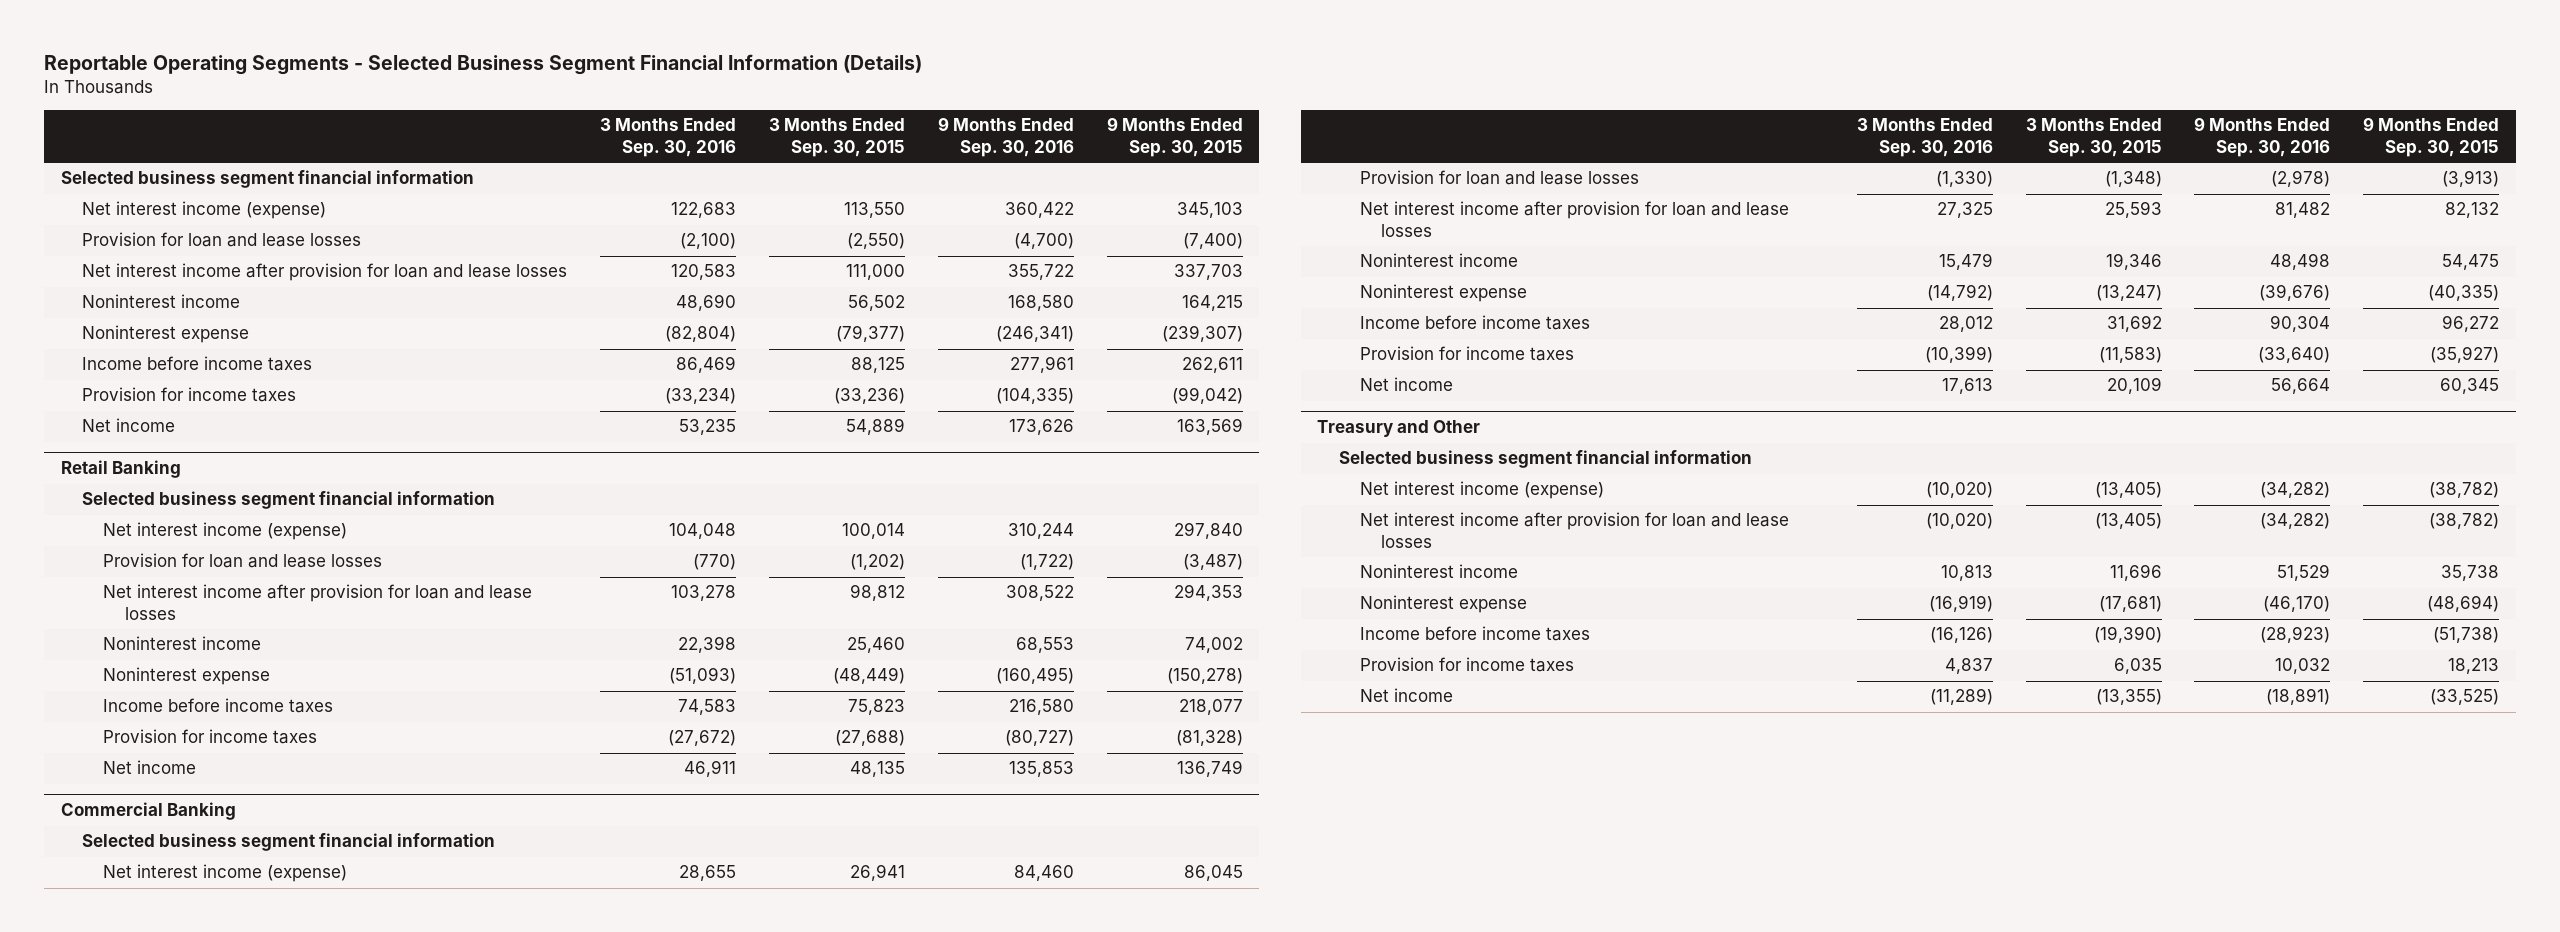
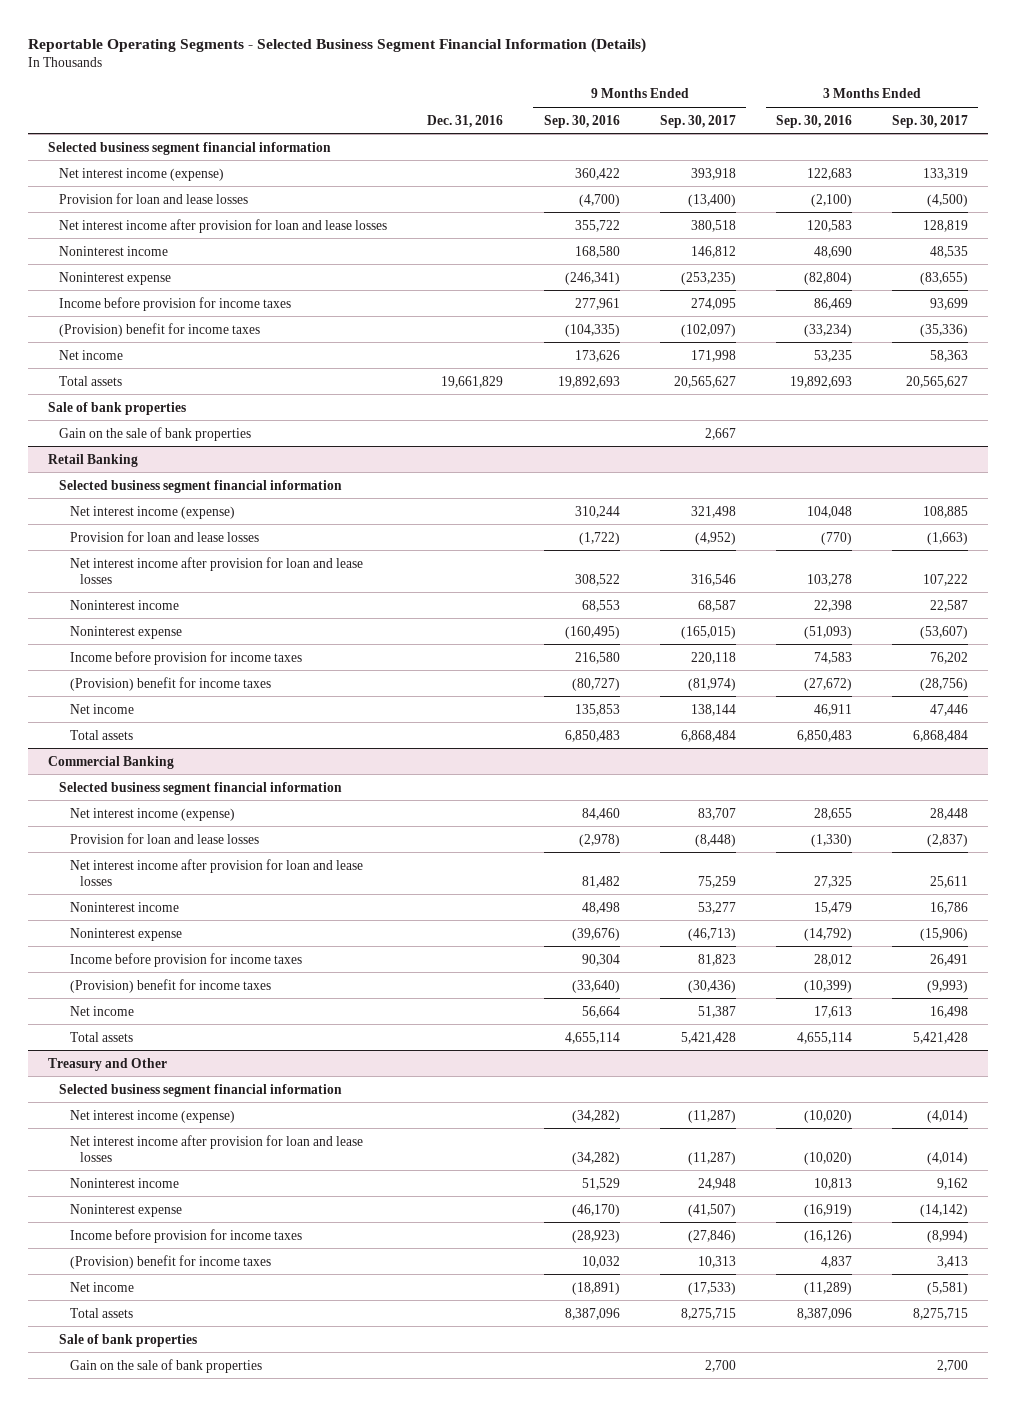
[768,118,905,157] 3 Months Ended Sep. 30, 2015 -> none
[1106,117,1243,157] 9 Months Ended Sep. 30, 2015 -> none
none -> [427,114,504,128] Dec. 31, 2016
none -> [659,114,736,128] Sep. 30, 2017
none -> [892,114,969,128] Sep. 30, 2017
[82,356,313,372] Income before income taxes -> [59,296,292,311] Income before provision for income taxes
[82,387,297,403] Provision for income taxes -> [59,322,261,337] (Provision) benefit for income taxes
none -> [59,375,123,386] Total assets
none -> [48,401,187,415] Sale of bank properties
none -> [59,426,252,441] Gain on the sale of bank properties
[103,698,334,714] Income before income taxes -> [69,650,302,665] Income before provision for income taxes
[103,729,318,745] Provision for income taxes -> [69,676,271,691] (Provision) benefit for income taxes
none -> [69,729,133,740] Total assets
[1360,315,1591,331] Income before income taxes -> [69,952,302,967] Income before provision for income taxes
[1360,346,1575,362] Provision for income taxes -> [69,978,271,993] (Provision) benefit for income taxes
none -> [69,1031,133,1042] Total assets
[1360,626,1591,642] Income before income taxes -> [69,1228,302,1243] Income before provision for income taxes
[1360,657,1575,673] Provision for income taxes -> [69,1254,271,1269] (Provision) benefit for income taxes
none -> [69,1307,133,1318] Total assets
none -> [59,1333,198,1347] Sale of bank properties
none -> [69,1358,262,1373] Gain on the sale of bank properties

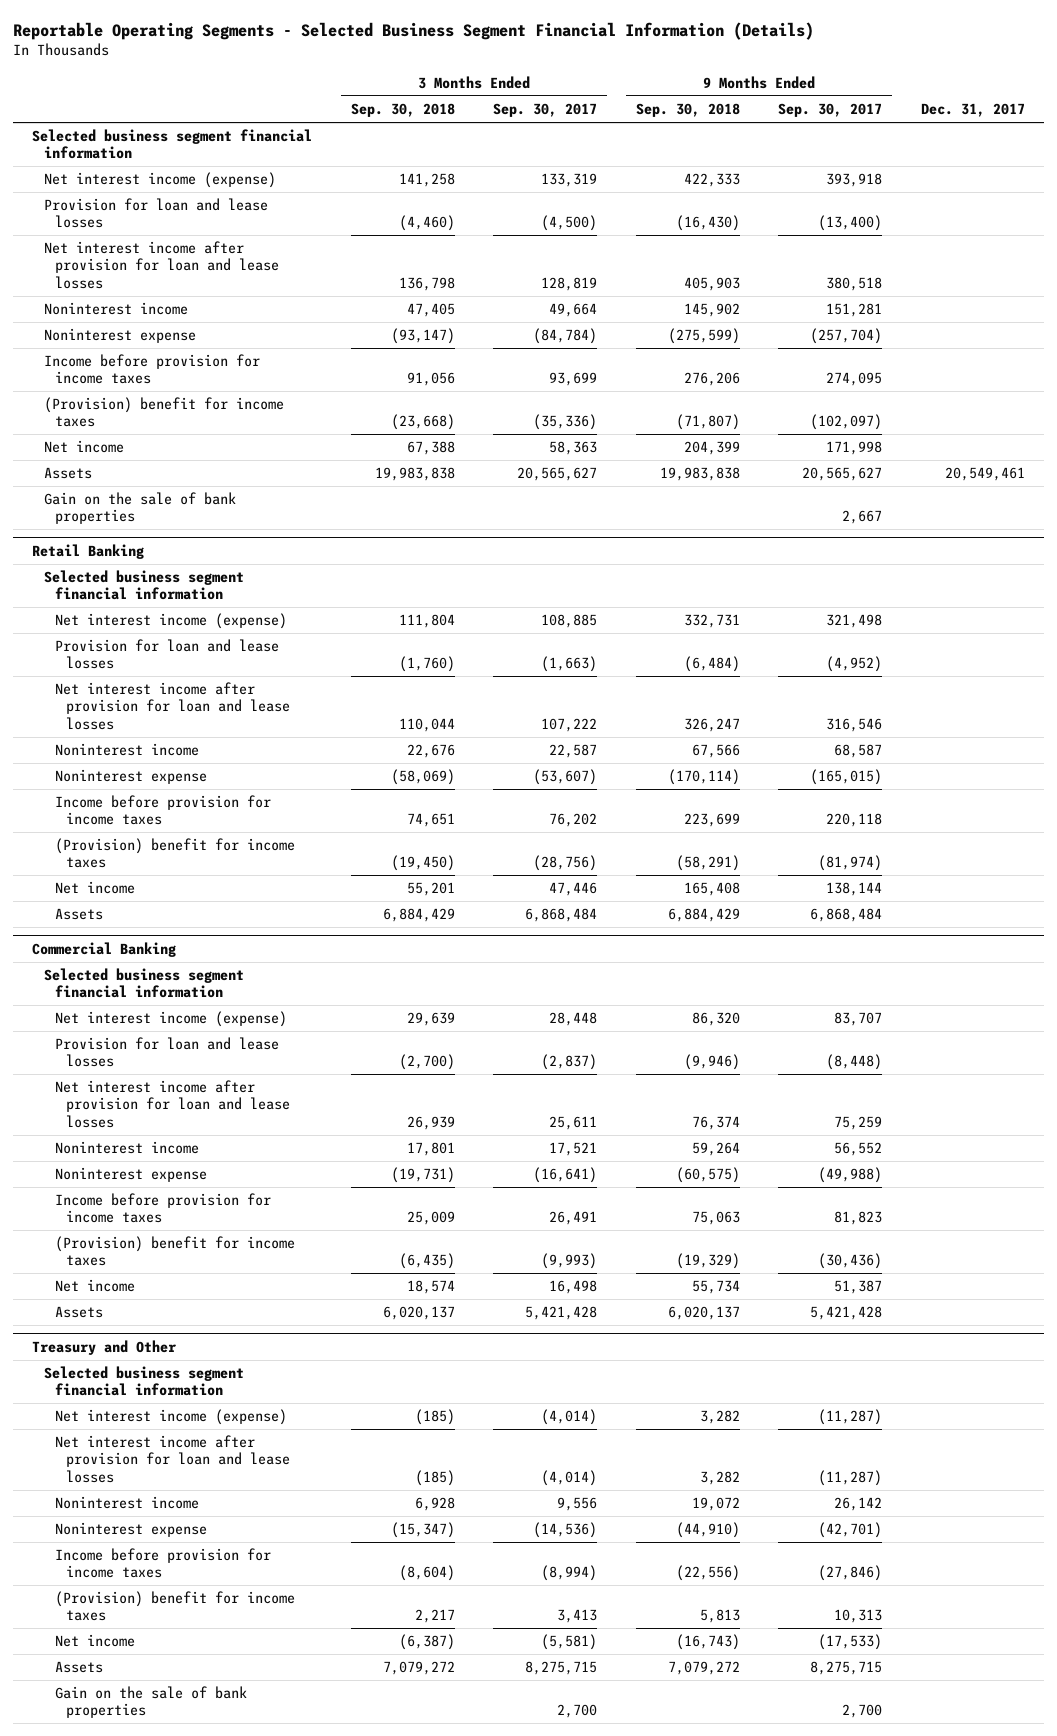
[427,114,504,128] Dec. 31, 2016 -> none
[543,114,620,128] Sep. 30, 2016 -> none
[776,114,853,128] Sep. 30, 2016 -> none
none -> [350,103,455,118] Sep. 30, 2018
none -> [635,103,740,118] Sep. 30, 2018
none -> [920,103,1025,118] Dec. 31, 2017
[690,245,736,258] 146,812 -> [826,303,883,318] 151,281
[930,245,969,258] 48,535 -> [549,303,598,318] 49,664
[680,271,736,285] (253,235) -> [810,328,883,345] (257,704)
[920,271,969,285] (83,655) -> [533,328,598,345] (84,784)
[48,401,187,415] Sale of bank properties -> none
[59,375,123,386] Total assets -> [43,467,92,480] Assets
[69,729,133,740] Total assets -> [55,908,104,921] Assets
[697,901,736,914] 53,277 -> [834,1142,883,1157] 56,552
[930,901,969,914] 16,786 -> [549,1142,598,1157] 17,521
[687,927,736,941] (46,713) -> [818,1167,883,1184] (49,988)
[920,927,969,941] (15,906) -> [533,1167,598,1184] (16,641)
[69,1031,133,1042] Total assets -> [55,1306,104,1319] Assets
[697,1177,736,1190] 24,948 -> [834,1497,883,1512] 26,142
[937,1177,969,1190] 9,162 -> [557,1497,598,1512] 9,556
[687,1203,736,1217] (41,507) -> [818,1522,883,1539] (42,701)
[920,1203,969,1217] (14,142) -> [533,1522,598,1539] (14,536)
[59,1333,198,1347] Sale of bank properties -> none
[69,1307,133,1318] Total assets -> [55,1661,104,1674] Assets

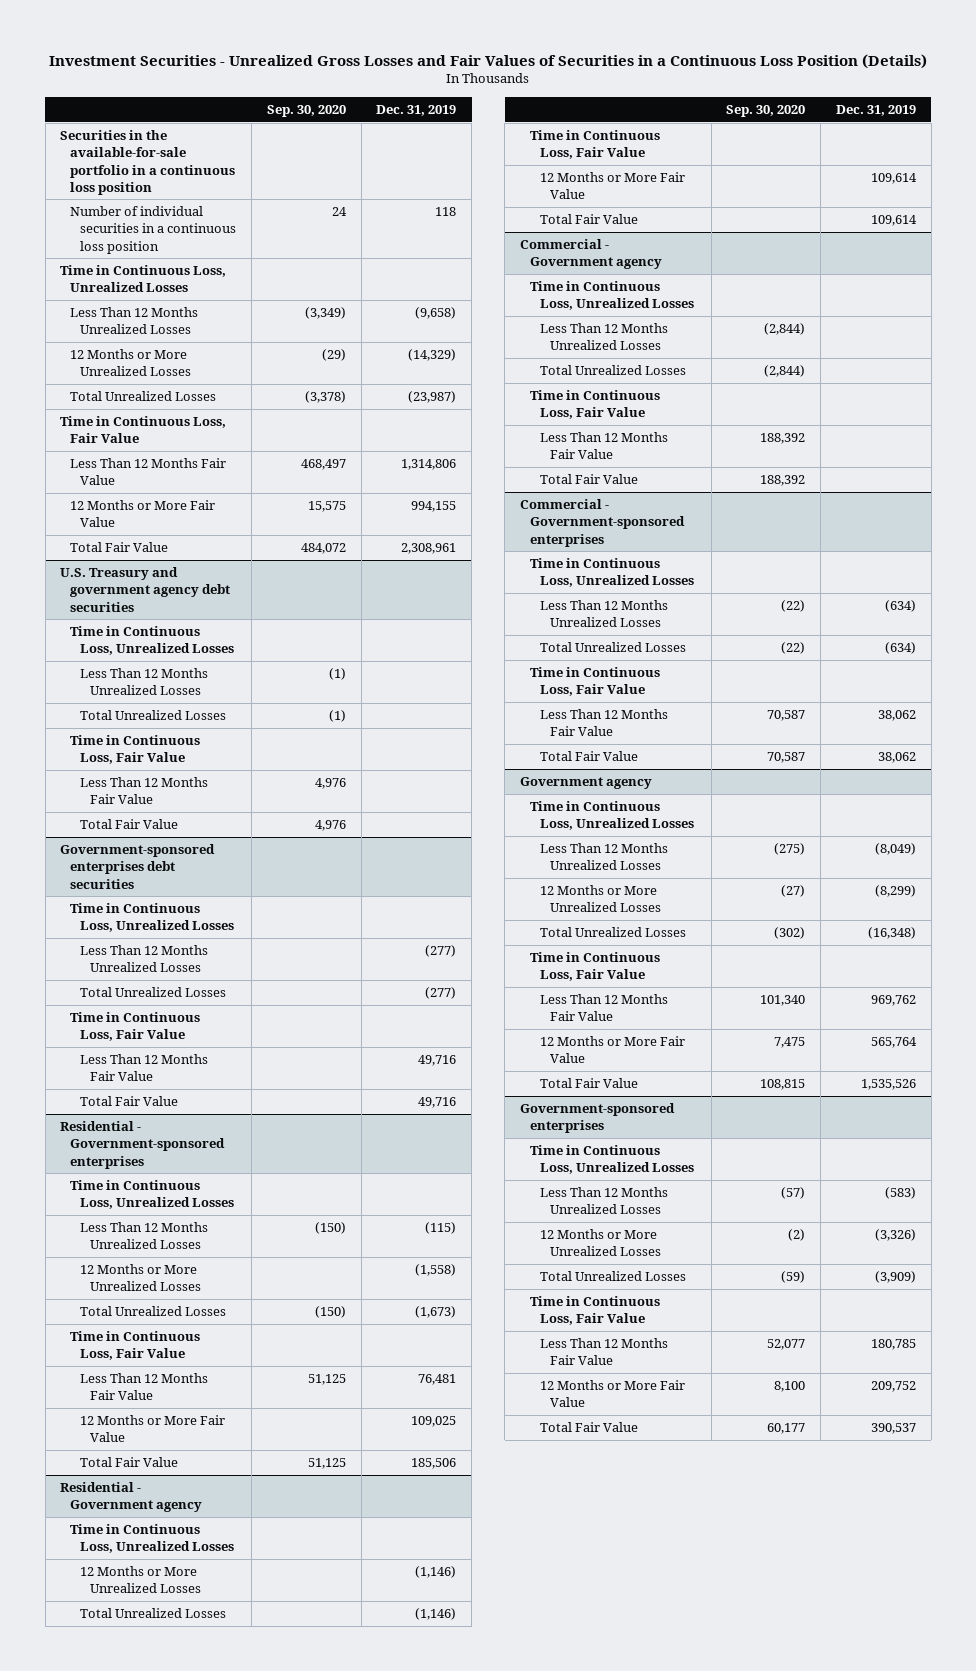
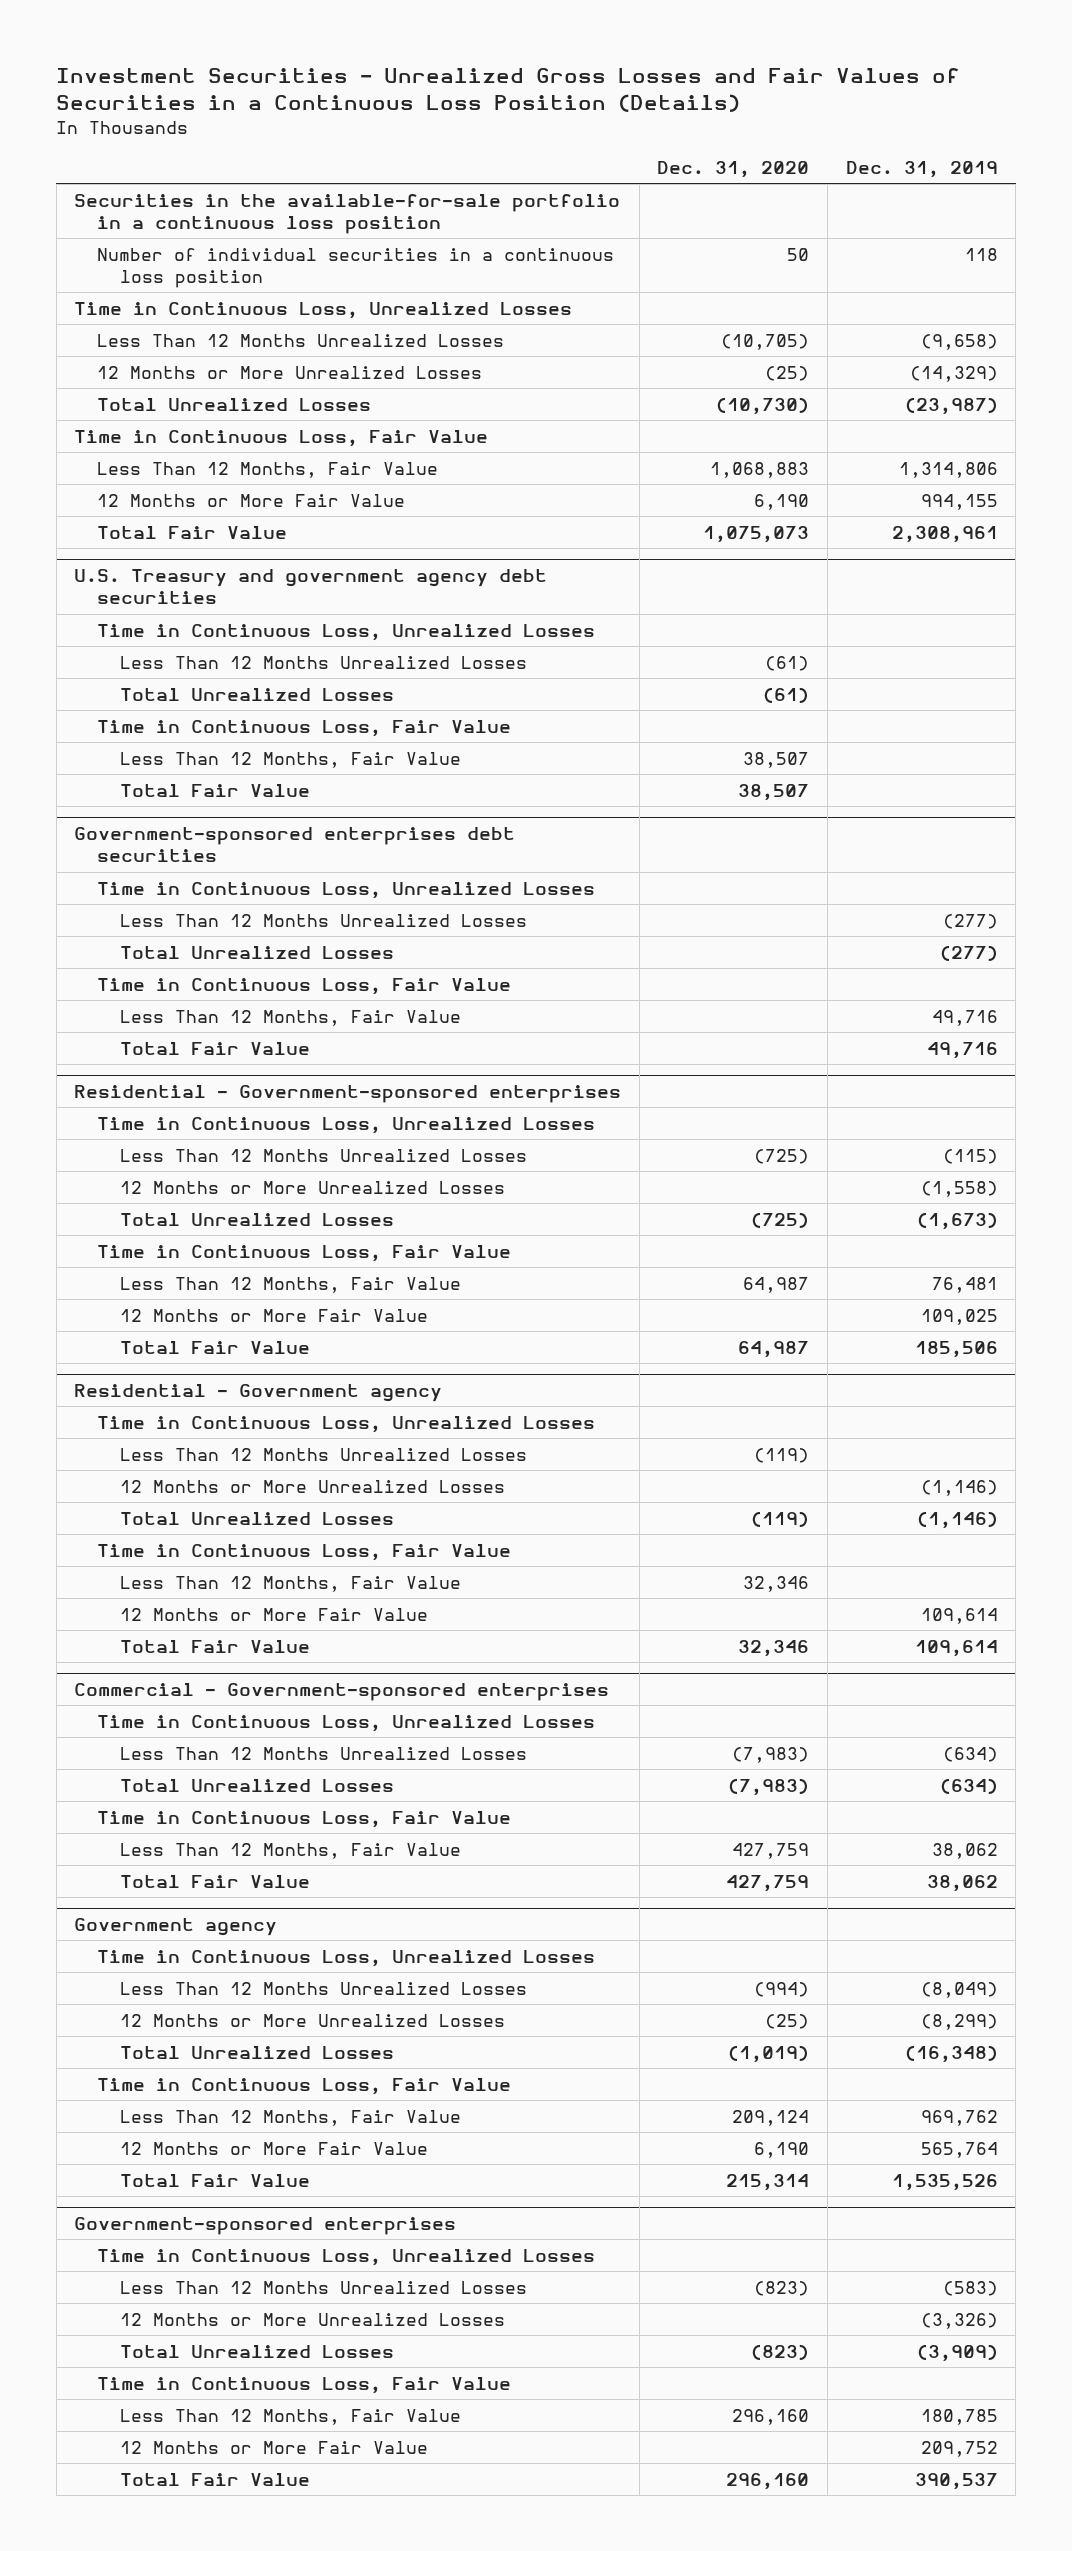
[266,104,346,117] Sep. 30, 2020 -> none
none -> [657,160,810,178] Dec. 31, 2020
[70,458,227,486] Less Than 12 Months Fair Value -> [97,461,439,478] Less Than 12 Months, Fair Value
[80,777,209,805] Less Than 12 Months Fair Value -> [119,751,461,768] Less Than 12 Months, Fair Value
[80,1054,209,1082] Less Than 12 Months Fair Value -> [119,1009,461,1026] Less Than 12 Months, Fair Value
[80,1373,209,1401] Less Than 12 Months Fair Value -> [119,1276,461,1293] Less Than 12 Months, Fair Value
none -> [119,1447,527,1461] Less Than 12 Months Unrealized Losses
none -> [119,1575,461,1592] Less Than 12 Months, Fair Value
[519,239,662,270] Commercial - Government agency -> none
[529,281,694,311] Time in Continuous Loss, Unrealized Losses -> none
[539,323,668,351] Less Than 12 Months Unrealized Losses -> none
[539,365,686,376] Total Unrealized Losses -> none
[529,390,660,420] Time in Continuous Loss, Fair Value -> none
[539,432,668,460] Less Than 12 Months Fair Value -> none
[539,474,638,485] Total Fair Value -> none
[539,709,668,737] Less Than 12 Months Fair Value -> [119,1842,461,1859] Less Than 12 Months, Fair Value
[539,994,668,1022] Less Than 12 Months Fair Value -> [119,2109,461,2126] Less Than 12 Months, Fair Value
[539,1338,668,1366] Less Than 12 Months Fair Value -> [119,2408,461,2425] Less Than 12 Months, Fair Value

